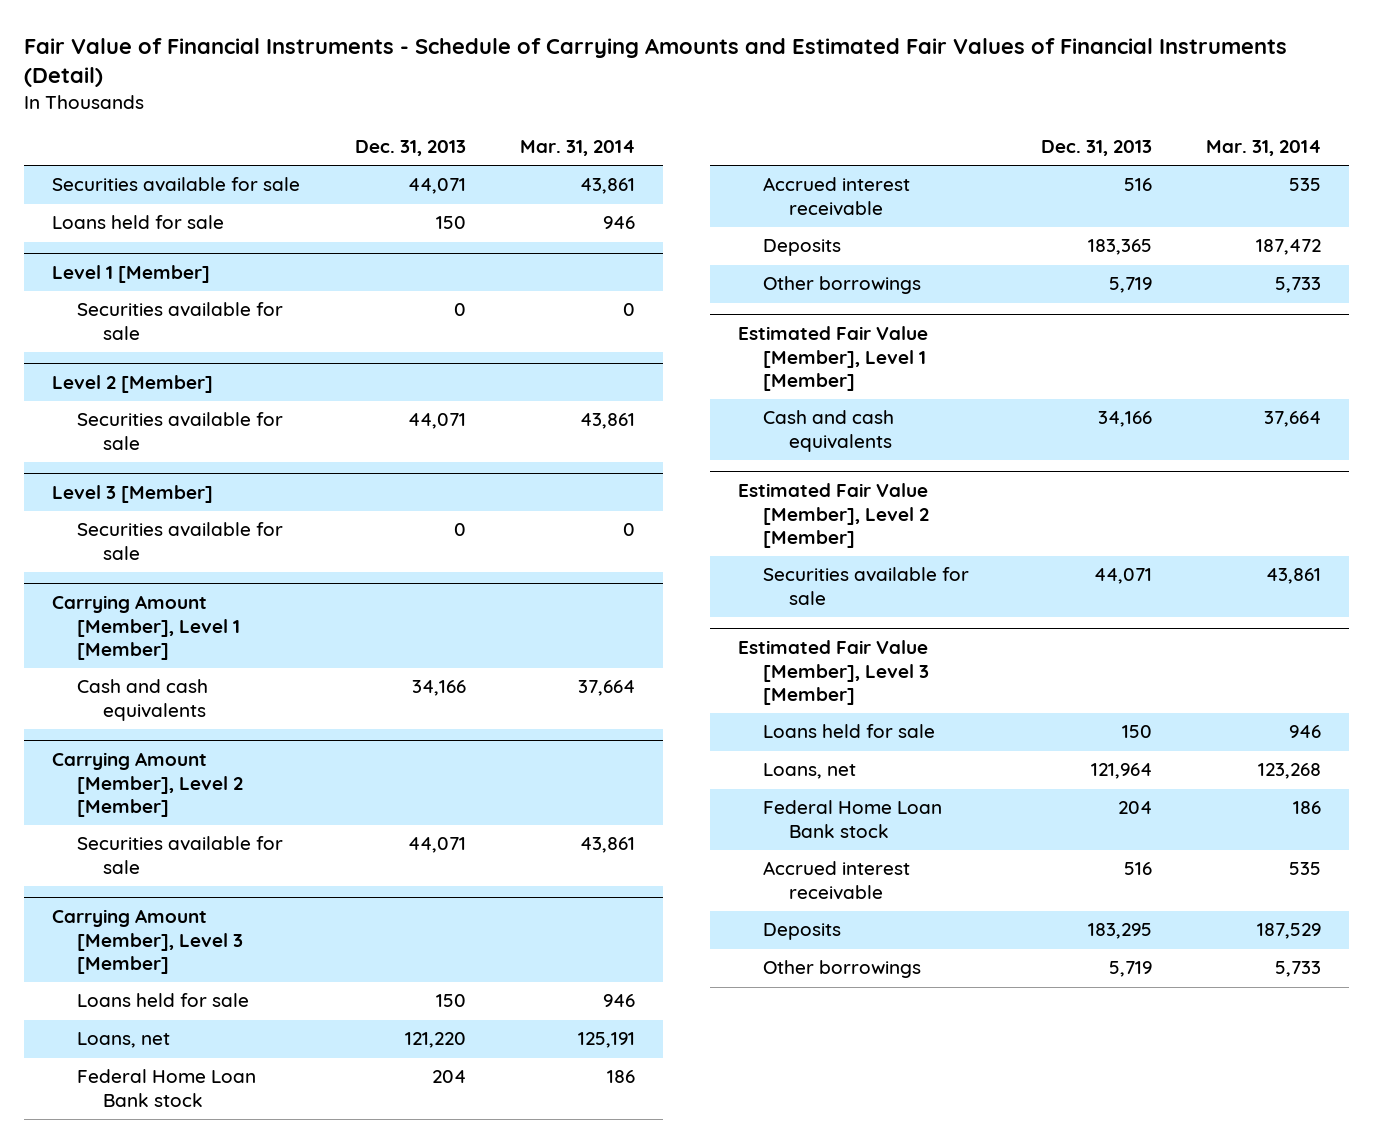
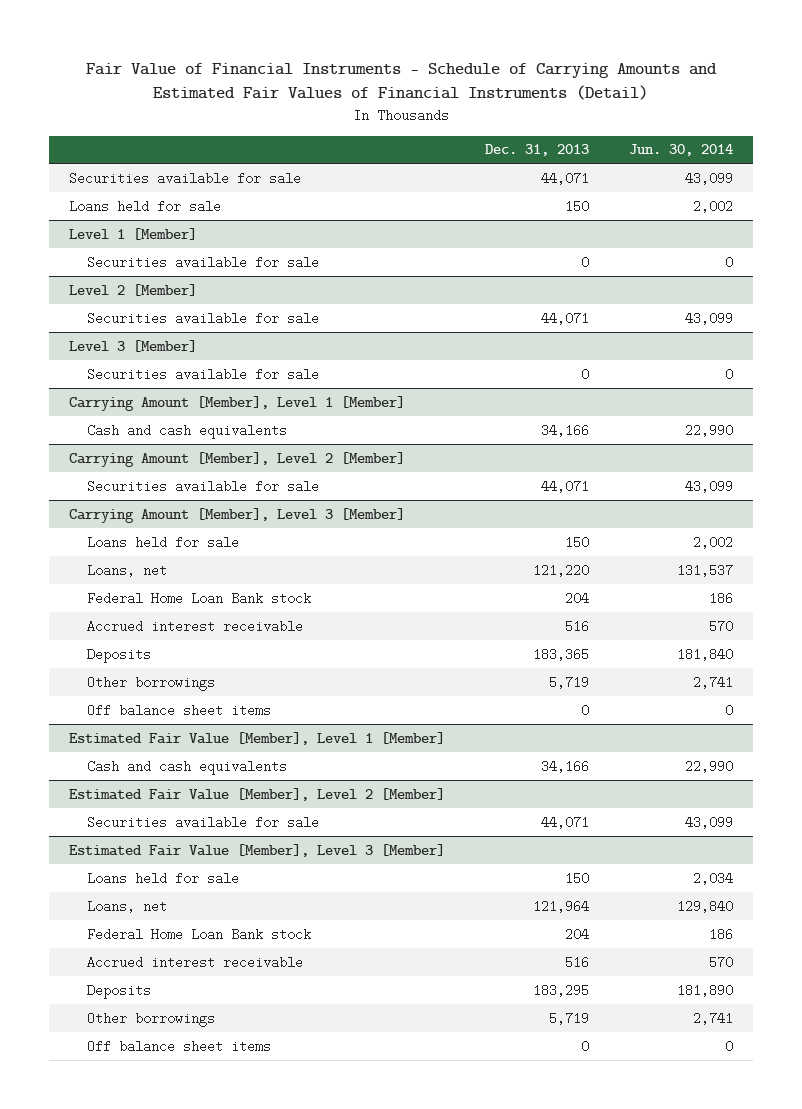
[520,139,636,156] Mar. 31, 2014 -> none
none -> [628,144,733,157] Jun. 30, 2014
none -> [87,703,272,717] Off balance sheet items
none -> [87,1039,272,1053] Off balance sheet items

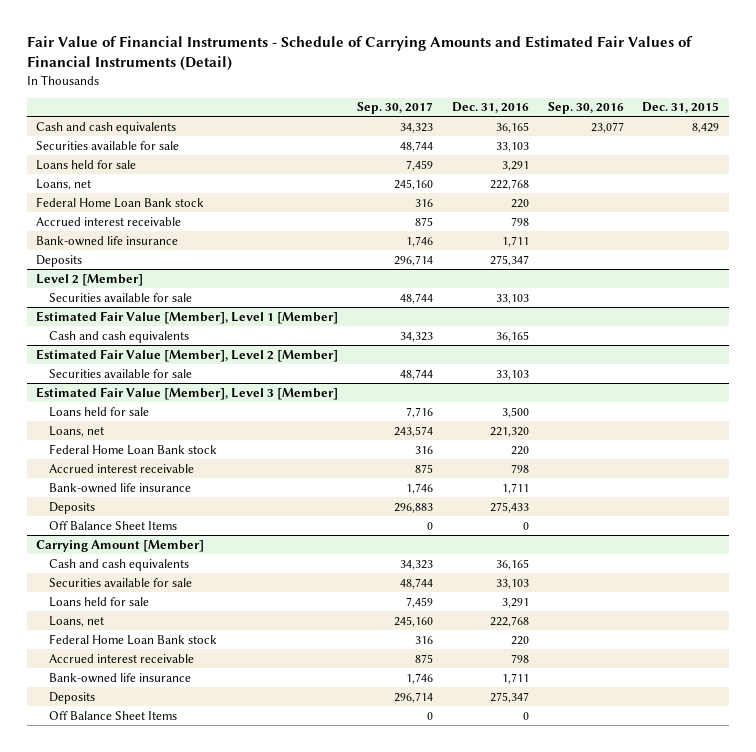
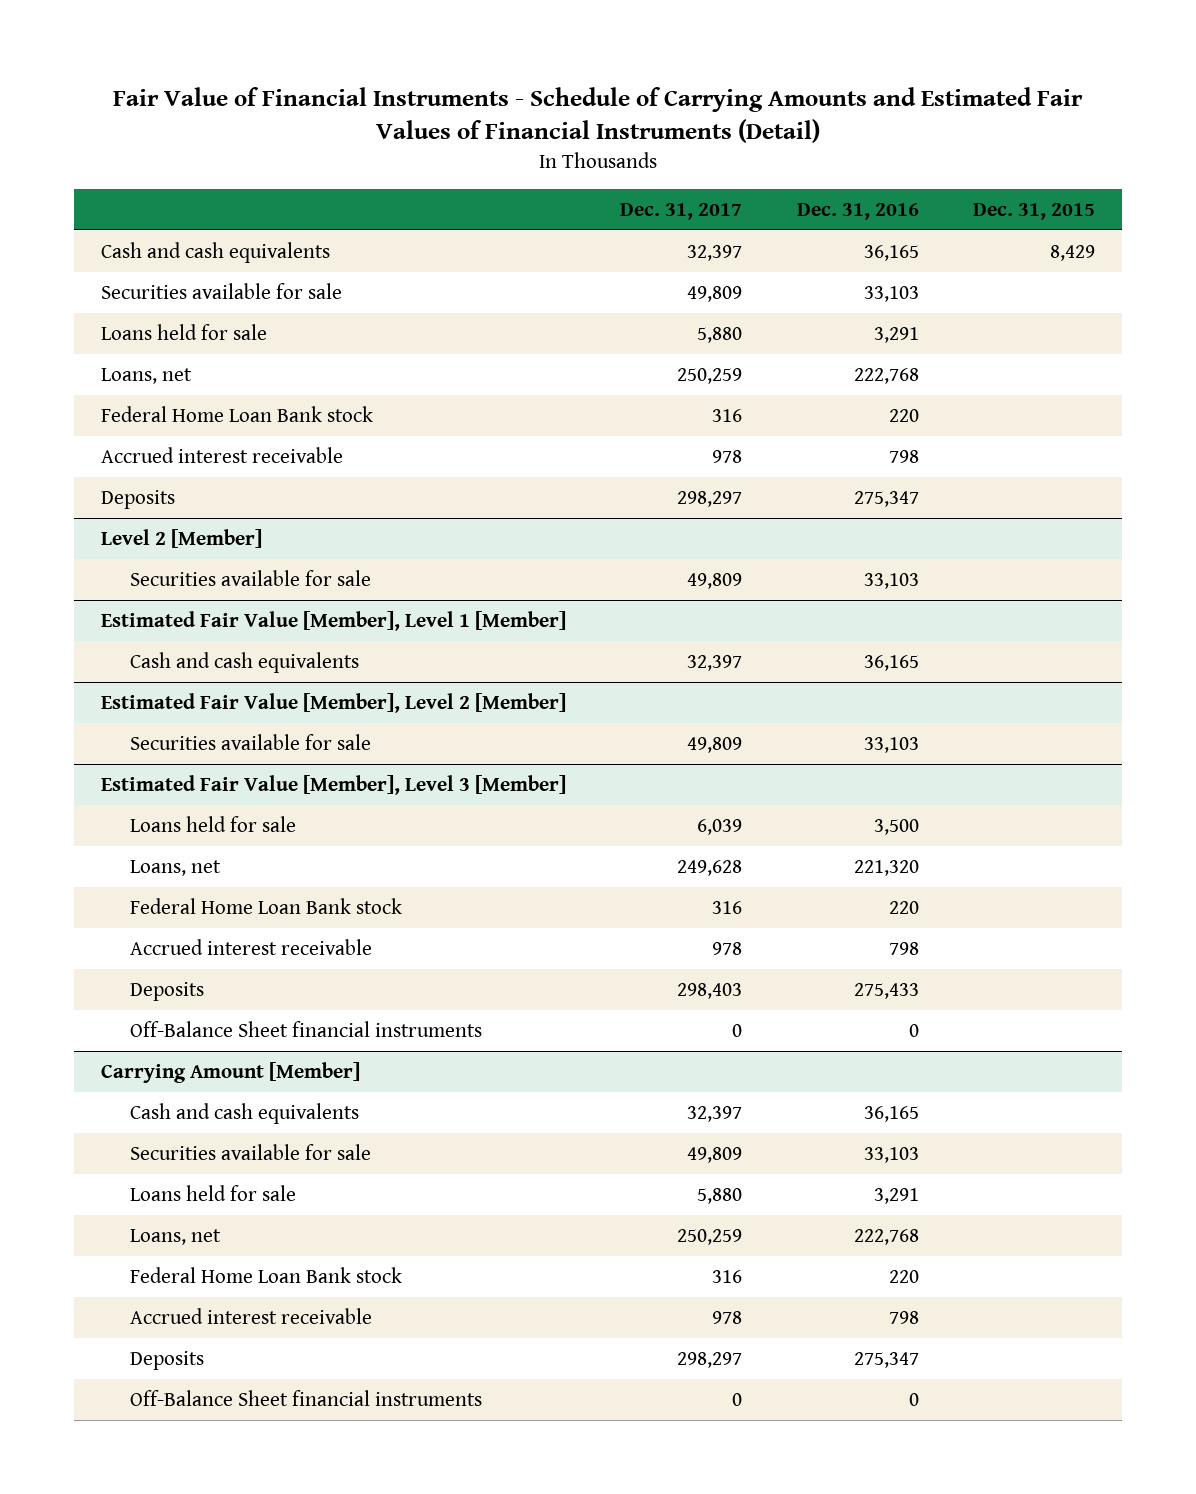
[356,102,433,115] Sep. 30, 2017 -> none
[547,102,624,115] Sep. 30, 2016 -> none
none -> [620,202,743,220] Dec. 31, 2017
[36,235,179,246] Bank-owned life insurance -> none
[48,482,191,493] Bank-owned life insurance -> none
[48,520,177,530] Off Balance Sheet Items -> [129,1020,482,1037] Off-Balance Sheet financial instruments
[48,672,191,683] Bank-owned life insurance -> none
[48,710,177,720] Off Balance Sheet Items -> [129,1389,482,1406] Off-Balance Sheet financial instruments

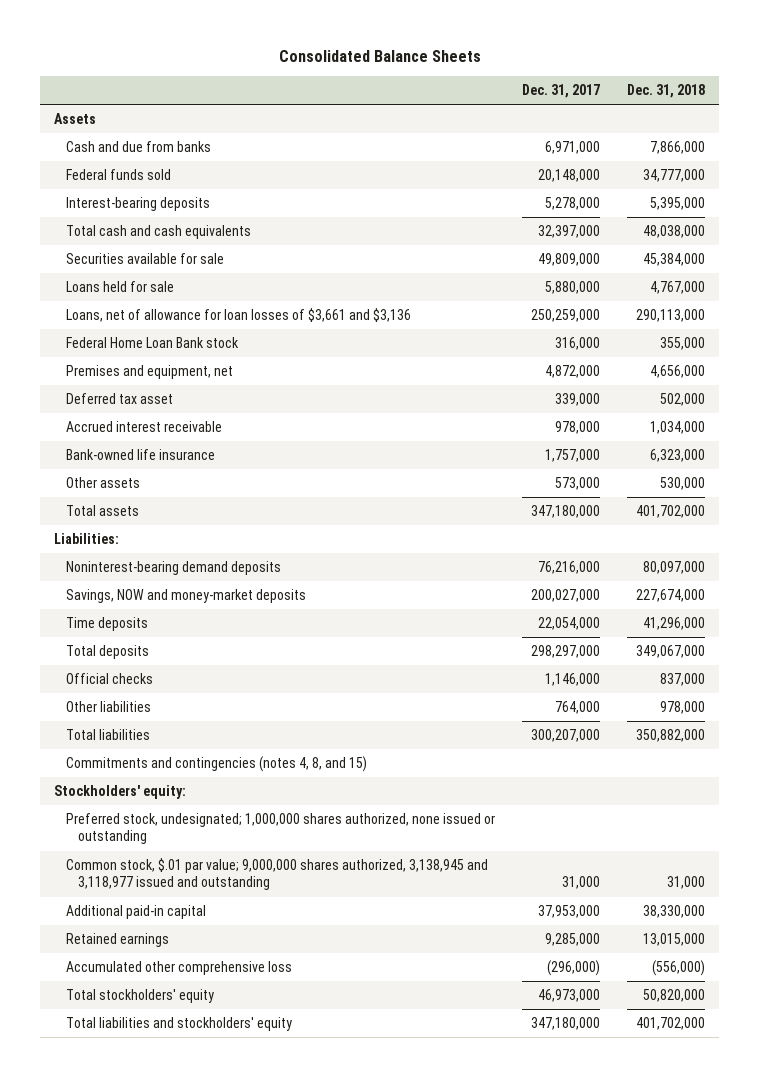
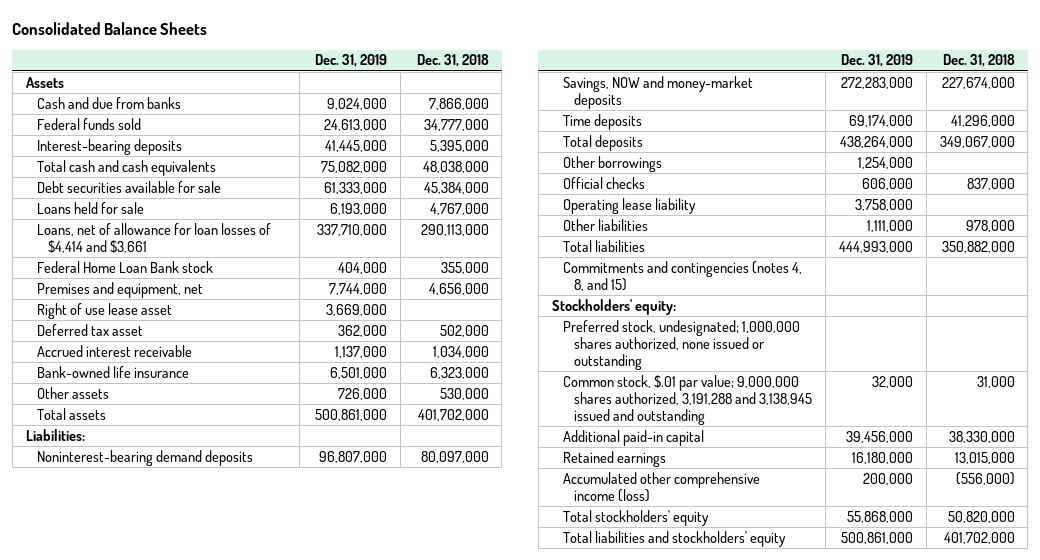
[522,84,601,99] Dec. 31, 2017 -> none
none -> [314,54,387,68] Dec. 31, 2019
[66,253,225,265] Securities available for sale -> [36,180,221,193] Debt securities available for sale
[66,308,412,323] Loans, net of allowance for loan losses of $3,661 and $3,136 -> [36,222,271,253] Loans, net of allowance for loan losses of $4,414 and $3,661
none -> [36,302,172,319] Right of use lease asset
none -> [562,155,662,172] Other borrowings
none -> [562,197,696,214] Operating lease liability
[66,858,489,891] Common stock, $.01 par value; 9,000,000 shares authorized, 3,138,945 and 3,118,977 issued and outstanding -> [562,374,813,425] Common stock, $.01 par value; 9,000,000 shares authorized, 3,191,288 and 3,138,945 issued and outstanding
[66,961,293,976] Accumulated other comprehensive loss -> [562,471,760,502] Accumulated other comprehensive income (loss)

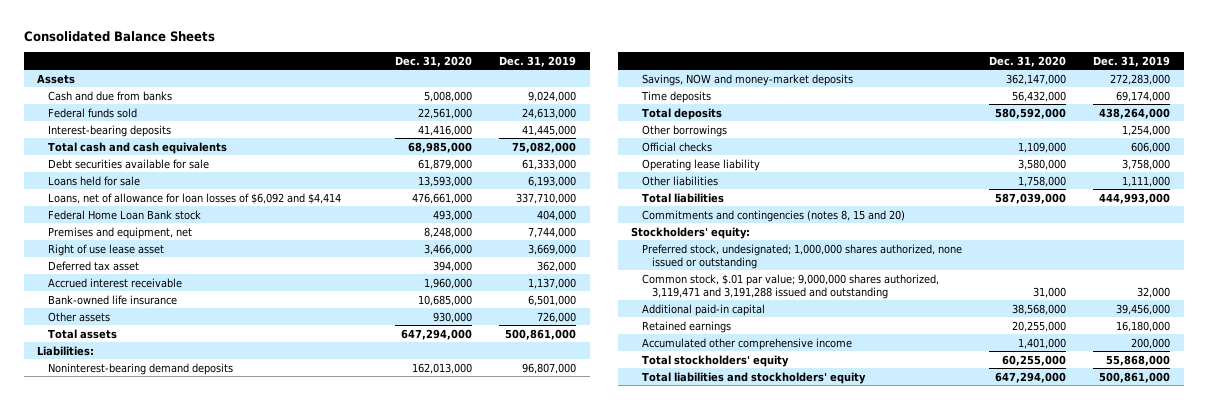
[416,54,489,68] Dec. 31, 2018 -> none
none -> [394,55,472,67] Dec. 31, 2020
[36,222,271,253] Loans, net of allowance for loan losses of $4,414 and $3,661 -> [47,192,341,204] Loans, net of allowance for loan losses of $6,092 and $4,414
[562,260,802,291] Commitments and contingencies (notes 4, 8, and 15) -> [641,209,905,222] Commitments and contingencies (notes 8, 15 and 20)
[562,374,813,425] Common stock, $.01 par value; 9,000,000 shares authorized, 3,191,288 and 3,138,945 issued and outstanding -> [641,273,939,299] Common stock, $.01 par value; 9,000,000 shares authorized, 3,119,471 and 3,191,288 issued and outstanding
[562,471,760,502] Accumulated other comprehensive income (loss) -> [641,337,852,350] Accumulated other comprehensive income

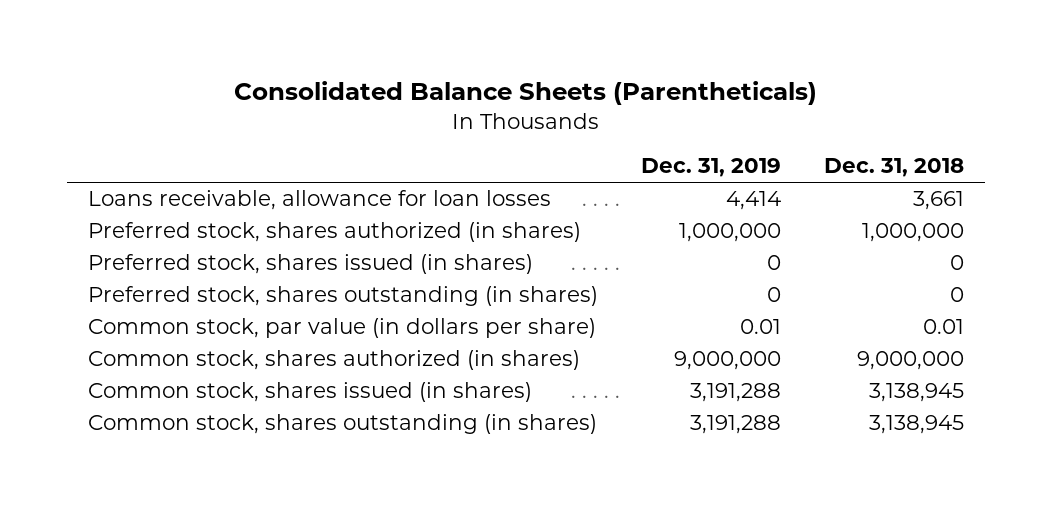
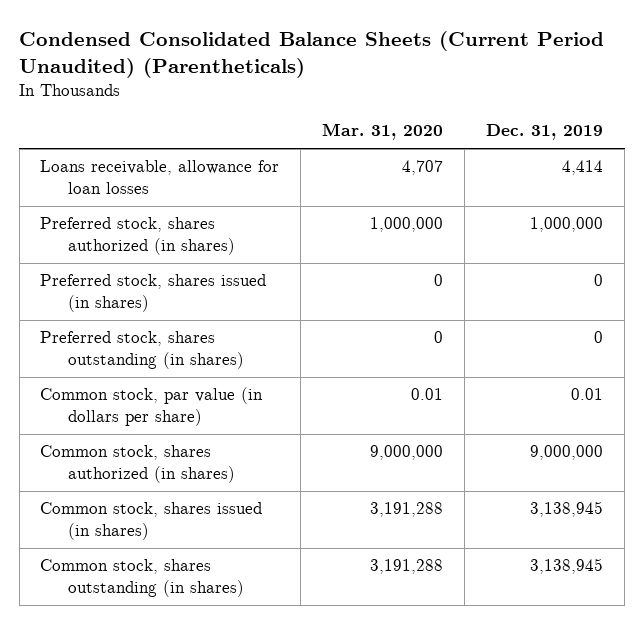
[234,80,818,105] Consolidated Balance Sheets (Parentheticals) -> [19,30,605,78] Condensed Consolidated Balance Sheets (Current Period Unaudited) (Parentheticals)
[823,158,964,178] Dec. 31, 2018 -> none
none -> [322,123,444,141] Mar. 31, 2020
[690,383,782,403] 3,191,288 -> [530,501,604,518] 3,138,945
[690,415,782,435] 3,191,288 -> [530,558,604,575] 3,138,945

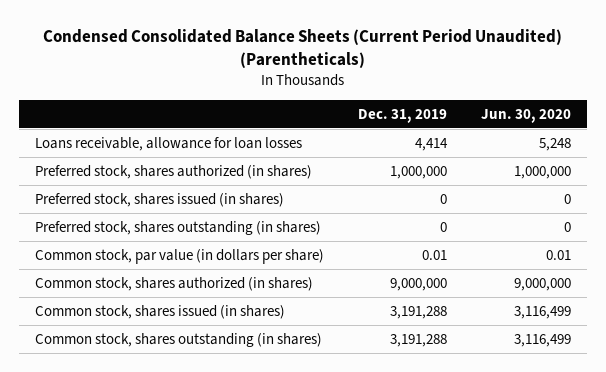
[322,123,444,141] Mar. 31, 2020 -> none
none -> [480,108,571,123] Jun. 30, 2020
[530,501,604,518] 3,138,945 -> [389,305,447,319] 3,191,288
[530,558,604,575] 3,138,945 -> [389,333,447,347] 3,191,288

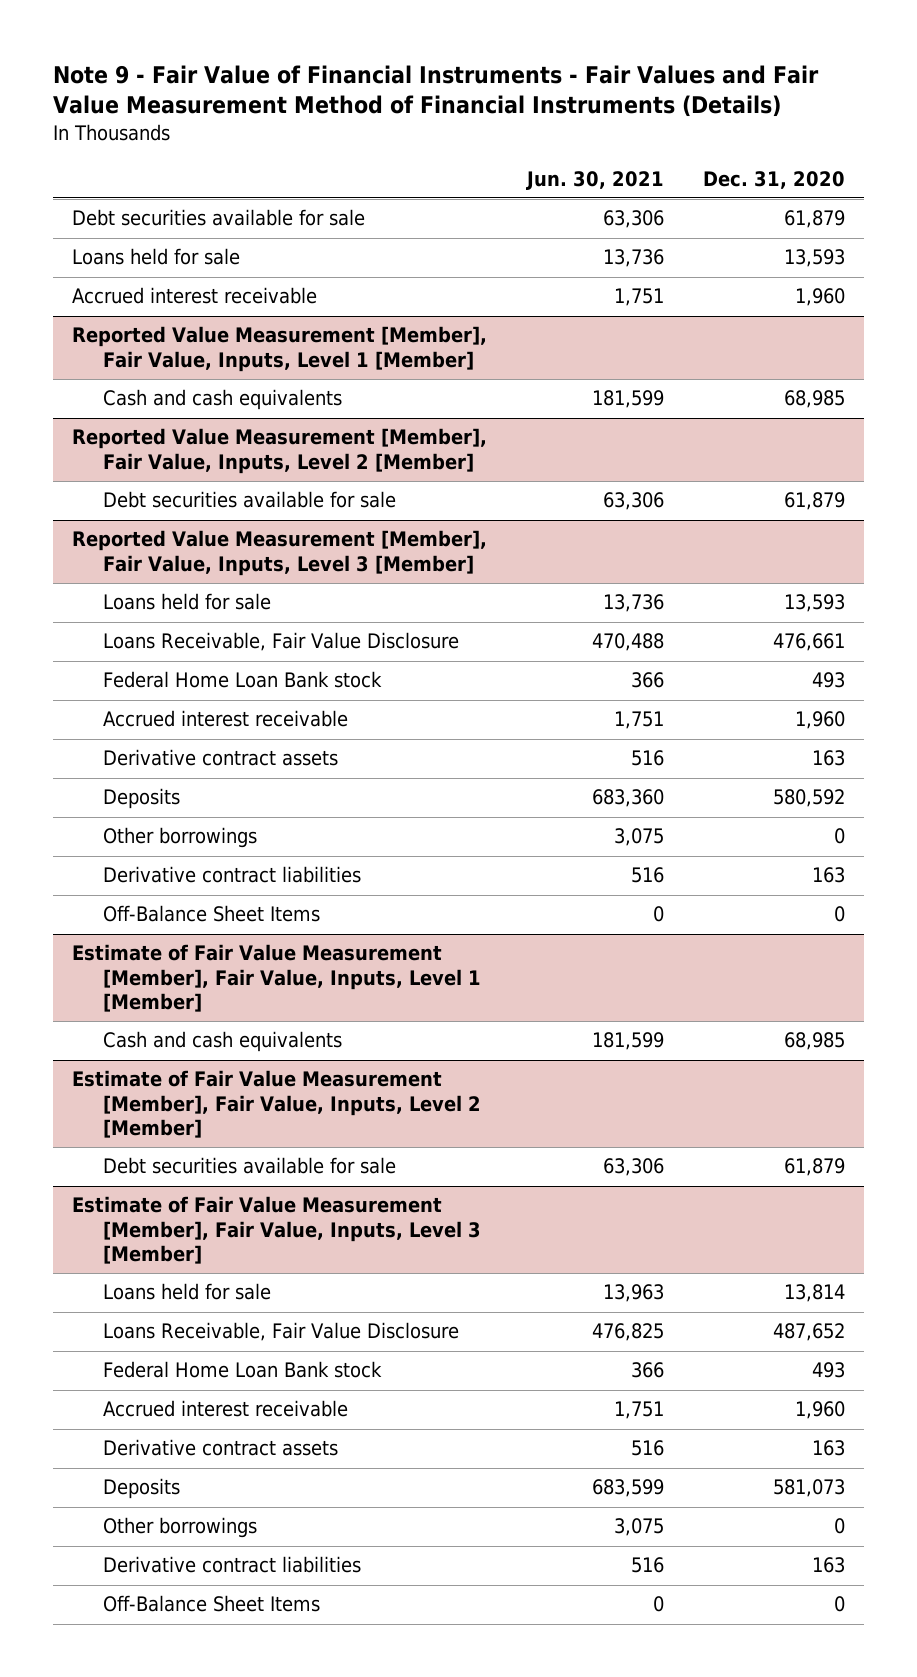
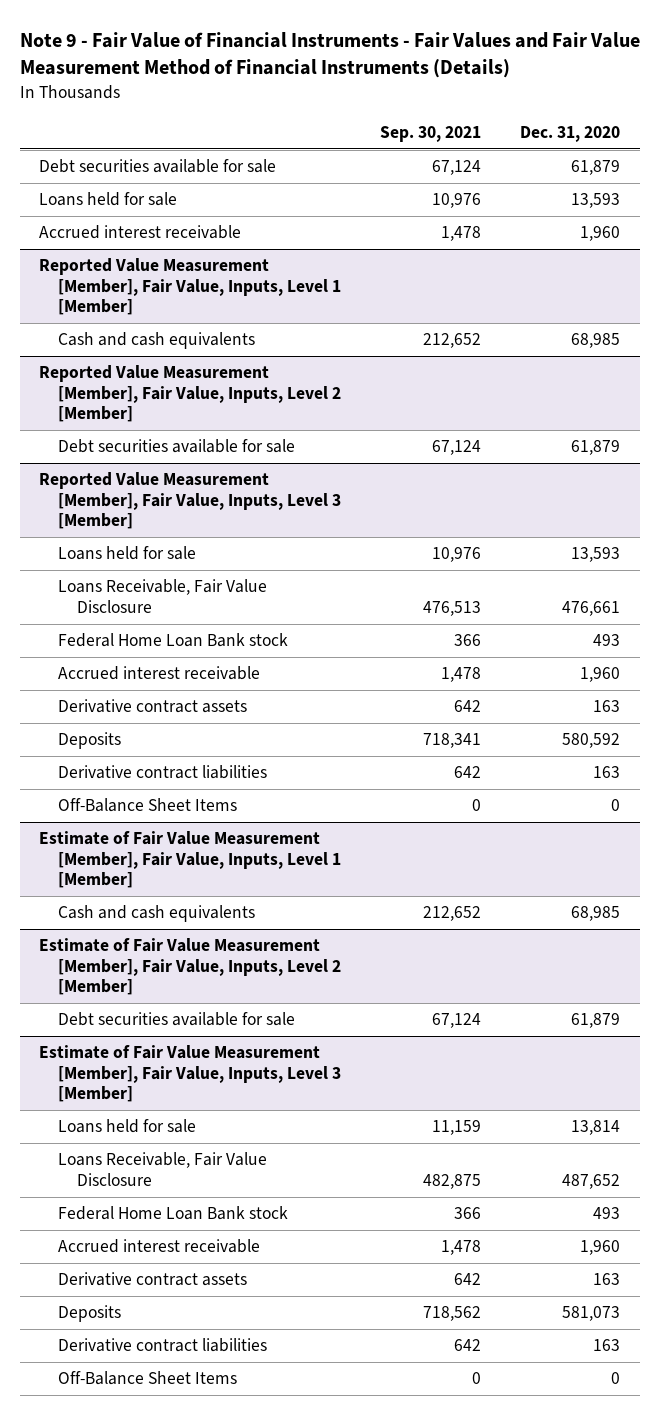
[525,170,664,190] Jun. 30, 2021 -> none
none -> [380,125,482,142] Sep. 30, 2021
[102,827,257,849] Other borrowings -> none
[102,1517,257,1539] Other borrowings -> none

